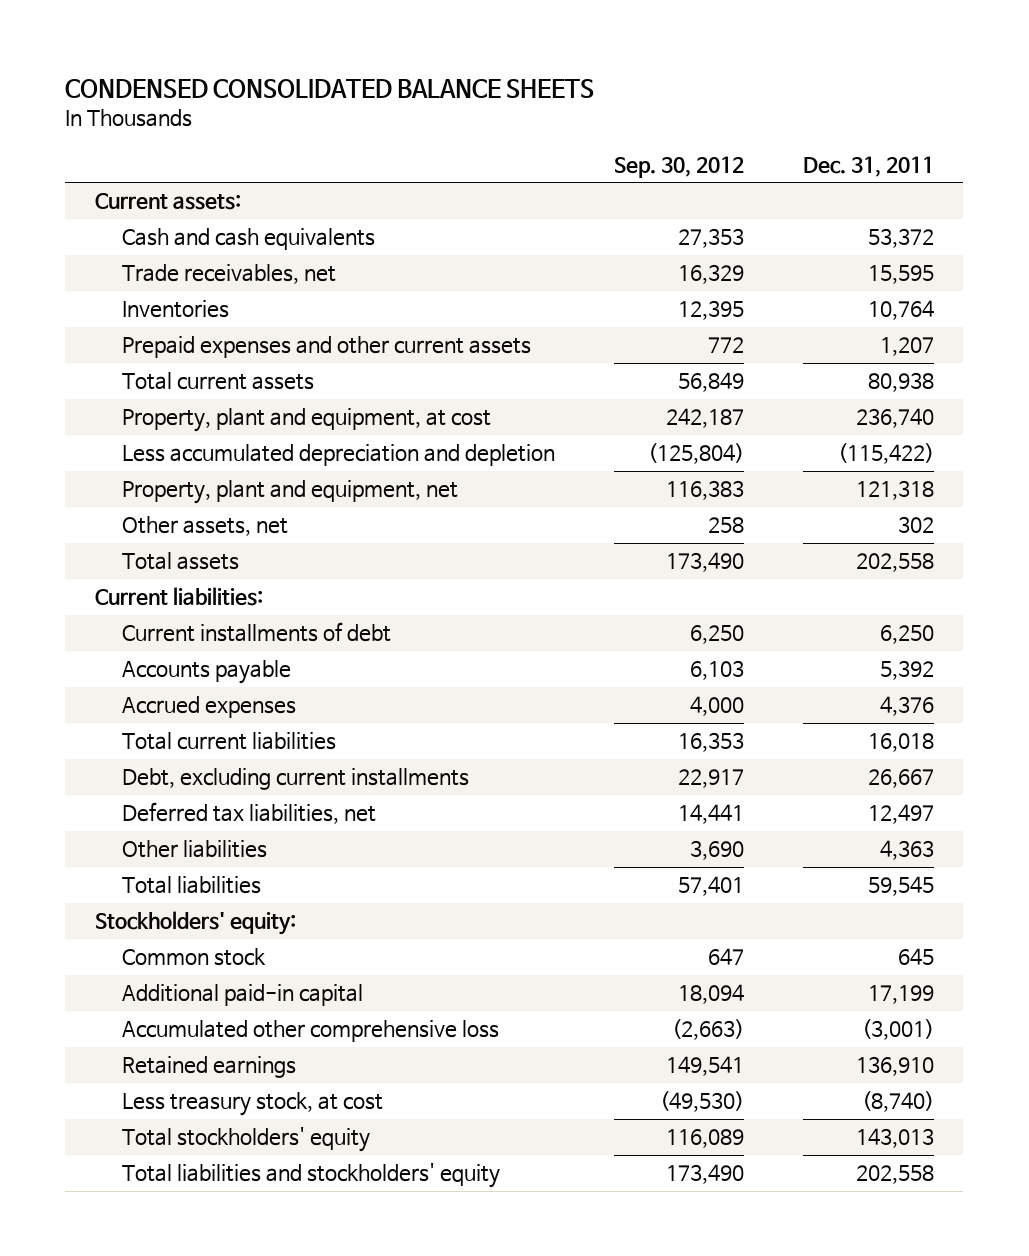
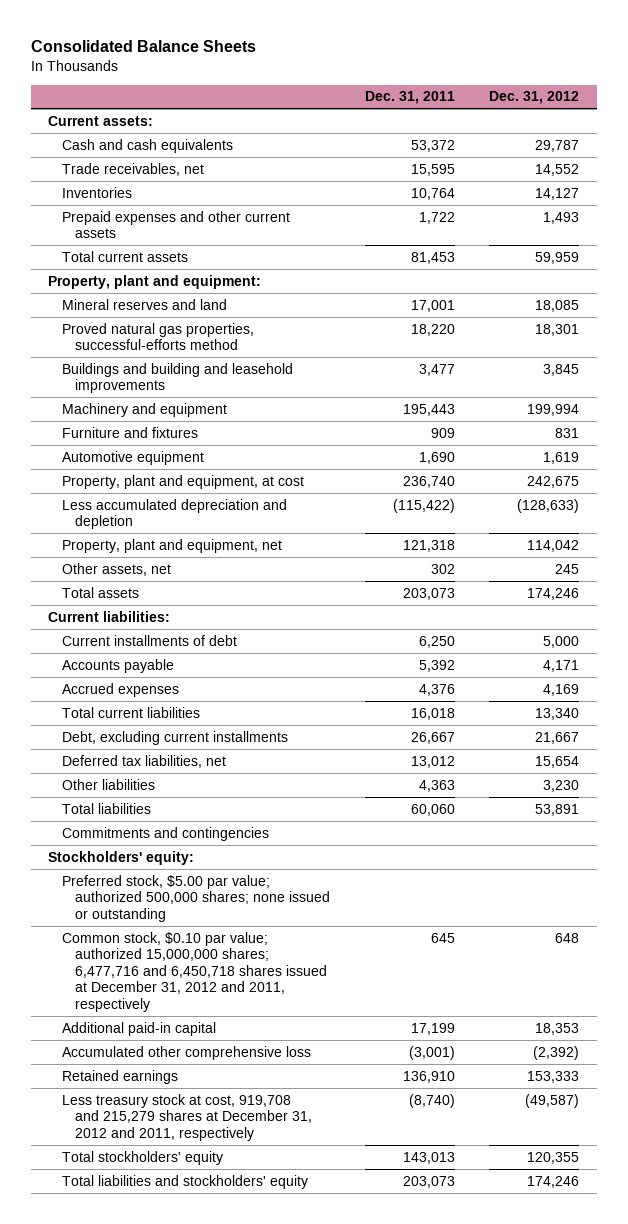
[65,79,595,99] CONDENSED CONSOLIDATED BALANCE SHEETS -> [30,40,256,53] Consolidated Balance Sheets
[614,155,745,178] Sep. 30, 2012 -> none
none -> [489,91,580,105] Dec. 31, 2012
[879,337,934,357] 1,207 -> [418,211,455,224] 1,722
[867,372,934,393] 80,938 -> [410,251,455,264] 81,453
none -> [48,274,262,289] Property, plant and equipment:
none -> [61,298,227,310] Mineral reserves and land
none -> [61,322,254,351] Proved natural gas properties, successful-efforts method
none -> [61,362,293,394] Buildings and building and leasehold improvements
none -> [61,402,227,417] Machinery and equipment
none -> [61,426,198,438] Furniture and fixtures
none -> [61,450,204,465] Automotive equipment
[855,553,934,573] 202,558 -> [402,587,455,600] 203,073
[867,804,934,825] 12,497 -> [410,755,455,768] 13,012
[867,876,934,897] 59,545 -> [410,803,455,816] 60,060
none -> [61,826,269,841] Commitments and contingencies
none -> [61,874,331,922] Preferred stock, $5.00 par value; authorized 500,000 shares; none issued or outstanding
[122,948,267,967] Common stock -> [61,931,328,1013] Common stock, $0.10 par value; authorized 15,000,000 shares; 6,477,716 and 6,450,718 shares issued at December 31, 2012 and 2011, respectively
[122,1092,384,1117] Less treasury stock, at cost -> [61,1093,313,1141] Less treasury stock at cost, 919,708 and 215,279 shares at December 31, 2012 and 2011, respectively
[855,1165,934,1185] 202,558 -> [402,1175,455,1188] 203,073

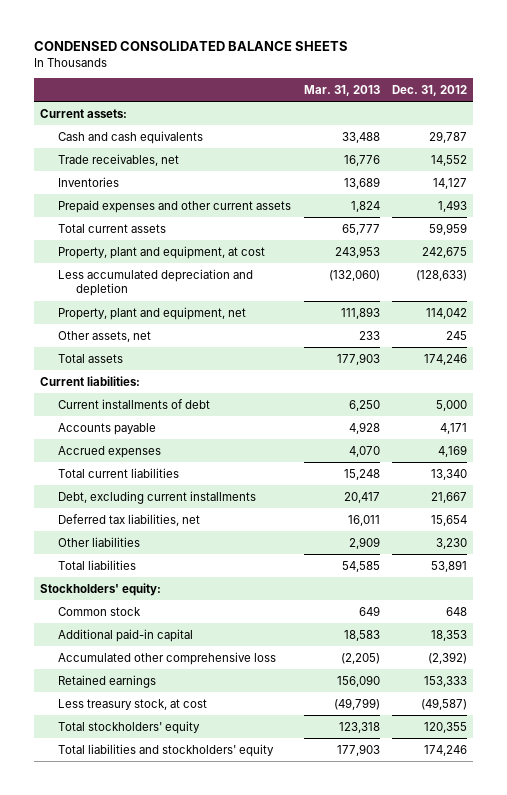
[30,40,256,53] Consolidated Balance Sheets -> [33,41,348,52] CONDENSED CONSOLIDATED BALANCE SHEETS
[364,91,455,105] Dec. 31, 2011 -> none
none -> [303,85,380,97] Mar. 31, 2013
[48,274,262,289] Property, plant and equipment: -> none
[61,298,227,310] Mineral reserves and land -> none
[61,322,254,351] Proved natural gas properties, successful-efforts method -> none
[61,362,293,394] Buildings and building and leasehold improvements -> none
[61,402,227,417] Machinery and equipment -> none
[61,426,198,438] Furniture and fixtures -> none
[61,450,204,465] Automotive equipment -> none
[61,826,269,841] Commitments and contingencies -> none
[61,874,331,922] Preferred stock, $5.00 par value; authorized 500,000 shares; none issued or outstanding -> none
[61,931,328,1013] Common stock, $0.10 par value; authorized 15,000,000 shares; 6,477,716 and 6,450,718 shares issued at December 31, 2012 and 2011, respectively -> [58,606,142,616] Common stock
[61,1093,313,1141] Less treasury stock at cost, 919,708 and 215,279 shares at December 31, 2012 and 2011, respectively -> [58,698,208,710] Less treasury stock, at cost

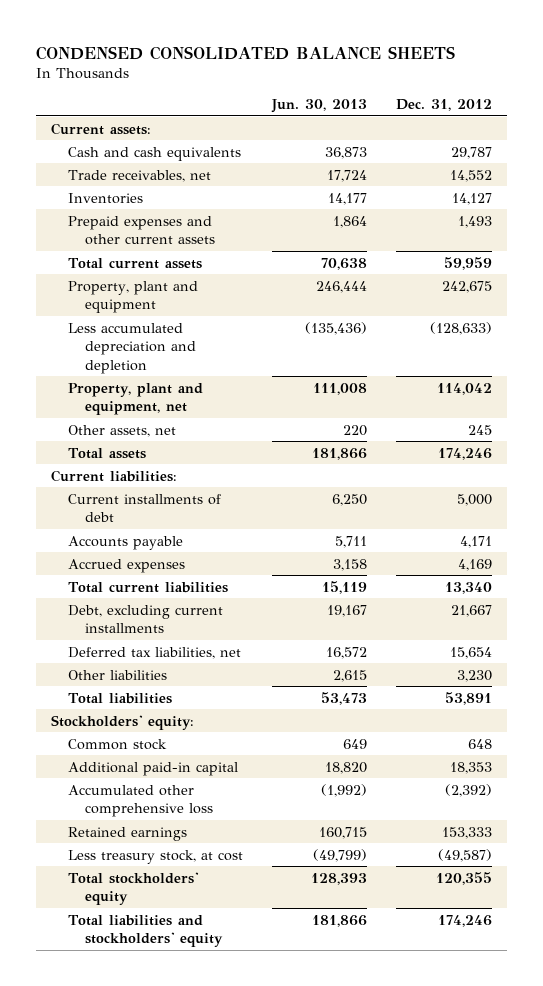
[303,85,380,97] Mar. 31, 2013 -> none
none -> [271,99,368,114] Jun. 30, 2013
[58,245,266,259] Property, plant and equipment, at cost -> [68,280,199,314] Property, plant and equipment

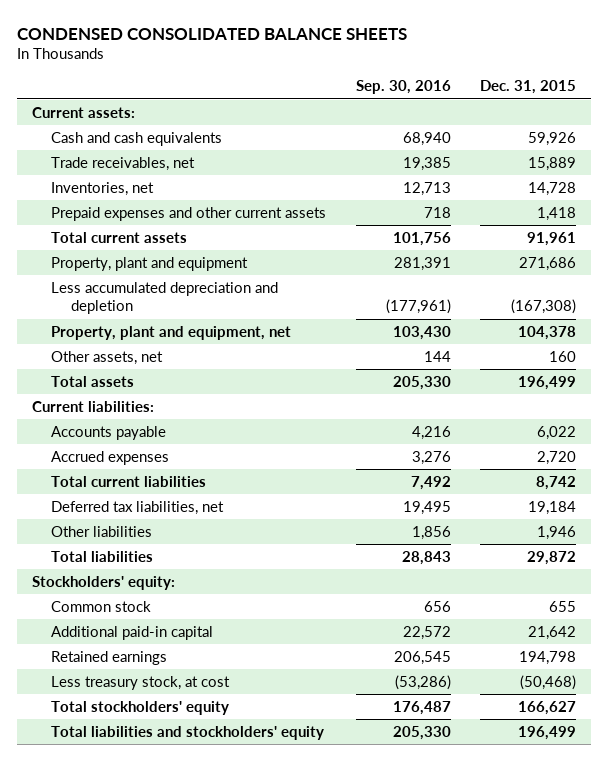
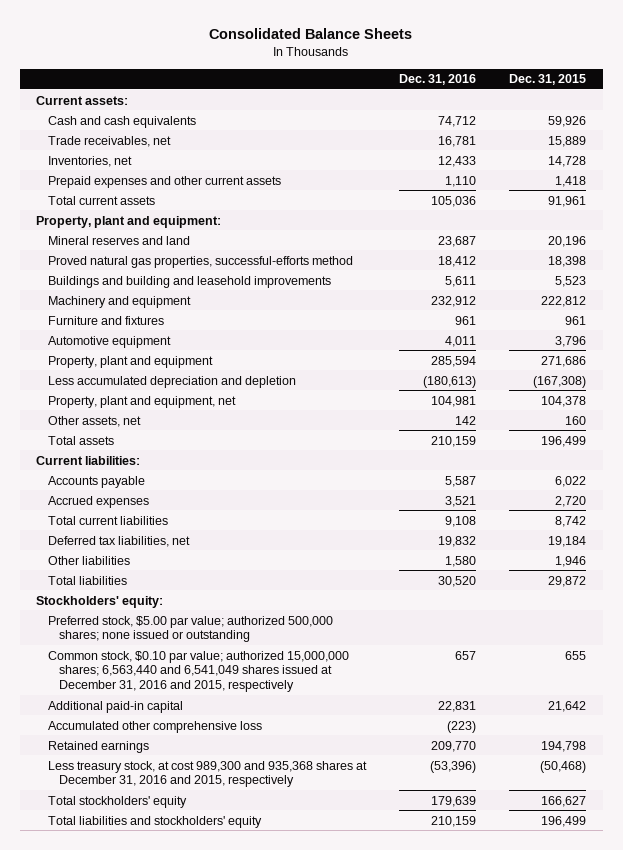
[17,27,408,40] CONDENSED CONSOLIDATED BALANCE SHEETS -> [209,28,413,40] Consolidated Balance Sheets
[355,80,451,95] Sep. 30, 2016 -> none
none -> [398,74,476,86] Dec. 31, 2016
none -> [36,215,222,228] Property, plant and equipment:
none -> [47,235,190,245] Mineral reserves and land
none -> [47,255,353,268] Proved natural gas properties, successful-efforts method
none -> [47,275,331,288] Buildings and building and leasehold improvements
none -> [47,295,191,308] Machinery and equipment
none -> [47,315,164,325] Furniture and fixtures
none -> [47,335,171,348] Automotive equipment
none -> [47,615,333,643] Preferred stock, $5.00 par value; authorized 500,000 shares; none issued or outstanding
[51,600,152,612] Common stock -> [47,650,349,693] Common stock, $0.10 par value; authorized 15,000,000 shares; 6,563,440 and 6,541,049 shares issued at December 31, 2016 and 2015, respectively
none -> [47,720,262,733] Accumulated other comprehensive loss
[51,675,231,690] Less treasury stock, at cost -> [47,760,367,788] Less treasury stock, at cost 989,300 and 935,368 shares at December 31, 2016 and 2015, respectively

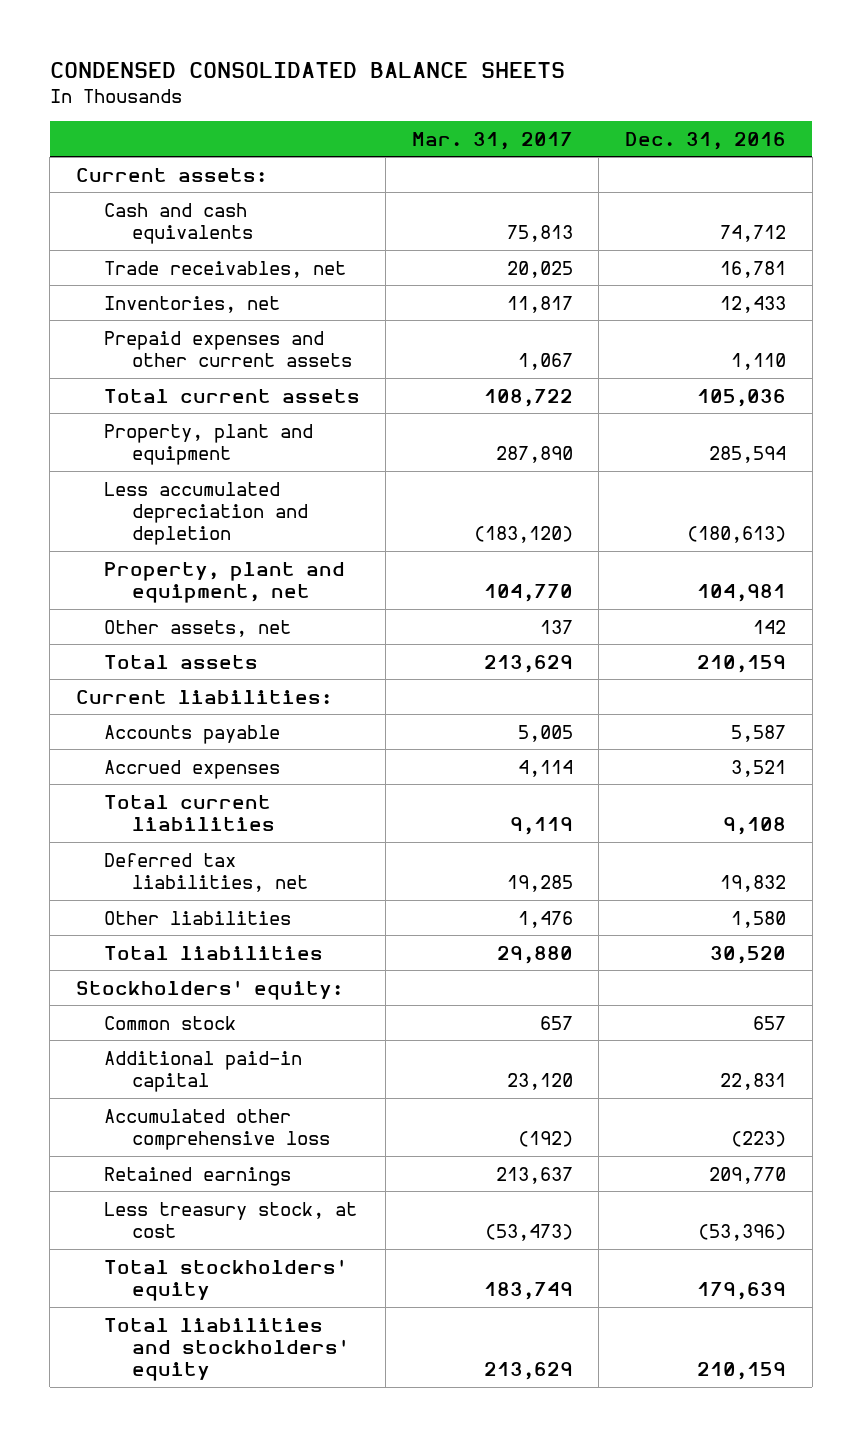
[209,28,413,40] Consolidated Balance Sheets -> [49,61,565,78] CONDENSED CONSOLIDATED BALANCE SHEETS
[509,74,587,86] Dec. 31, 2015 -> none
none -> [411,131,573,150] Mar. 31, 2017
[36,215,222,228] Property, plant and equipment: -> none
[47,235,190,245] Mineral reserves and land -> none
[47,255,353,268] Proved natural gas properties, successful-efforts method -> none
[47,275,331,288] Buildings and building and leasehold improvements -> none
[47,295,191,308] Machinery and equipment -> none
[47,315,164,325] Furniture and fixtures -> none
[47,335,171,348] Automotive equipment -> none
[47,615,333,643] Preferred stock, $5.00 par value; authorized 500,000 shares; none issued or outstanding -> none
[47,650,349,693] Common stock, $0.10 par value; authorized 15,000,000 shares; 6,563,440 and 6,541,049 shares issued at December 31, 2016 and 2015, respectively -> [103,1015,236,1030] Common stock
[47,760,367,788] Less treasury stock, at cost 989,300 and 935,368 shares at December 31, 2016 and 2015, respectively -> [103,1201,357,1238] Less treasury stock, at cost

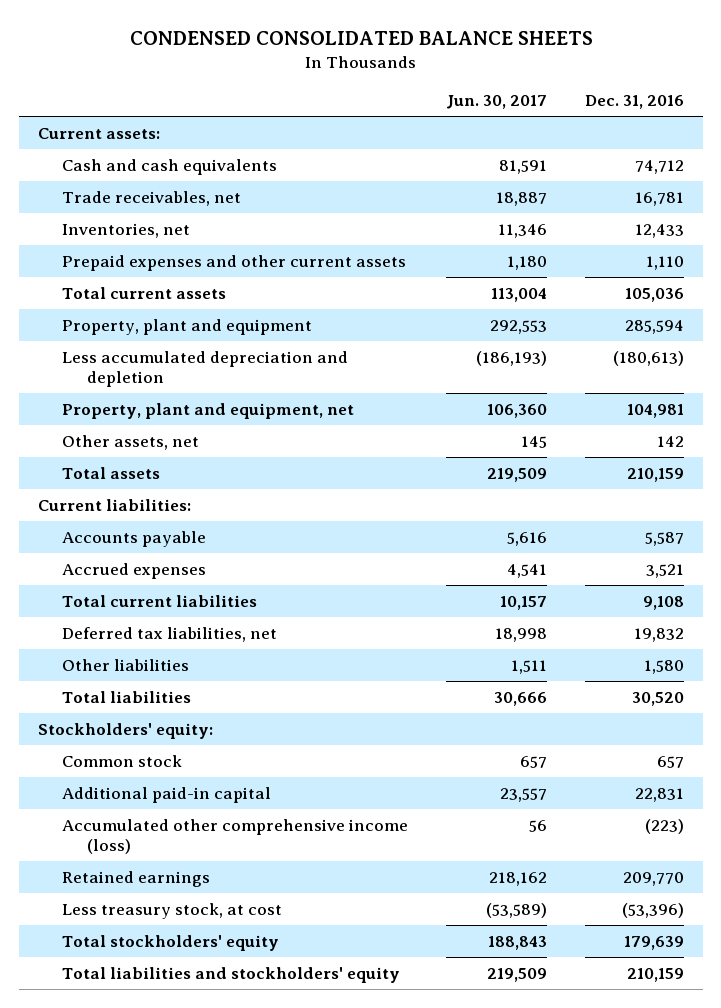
[411,131,573,150] Mar. 31, 2017 -> none
none -> [446,95,548,110] Jun. 30, 2017
[103,1108,331,1150] Accumulated other comprehensive loss -> [62,818,409,855] Accumulated other comprehensive income (loss)

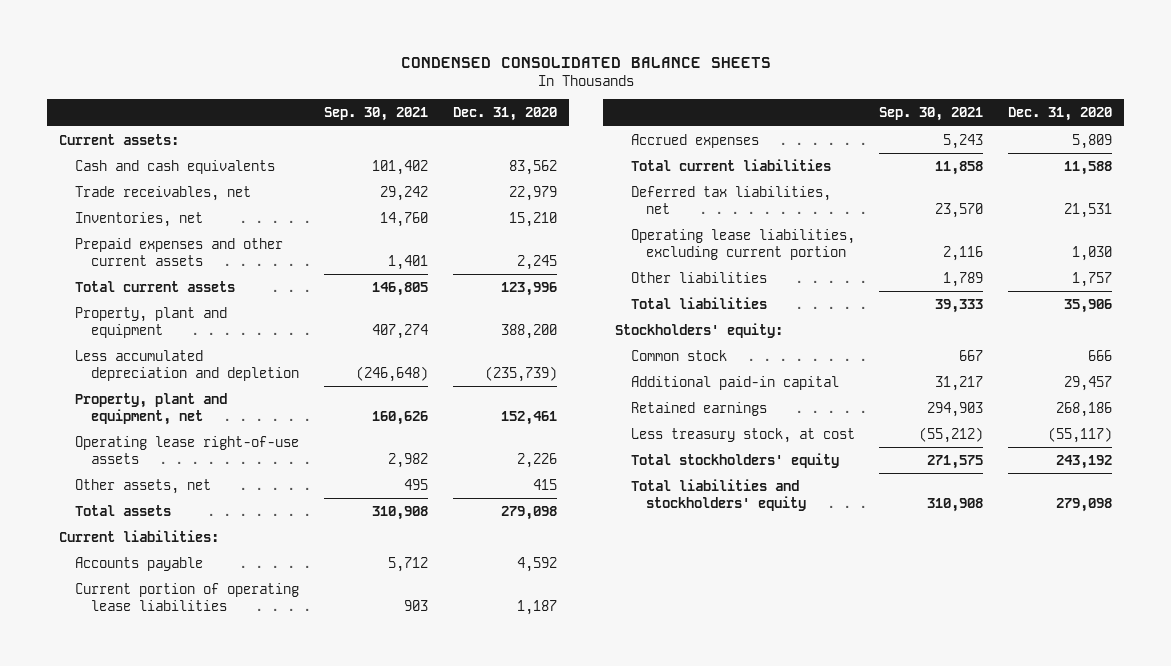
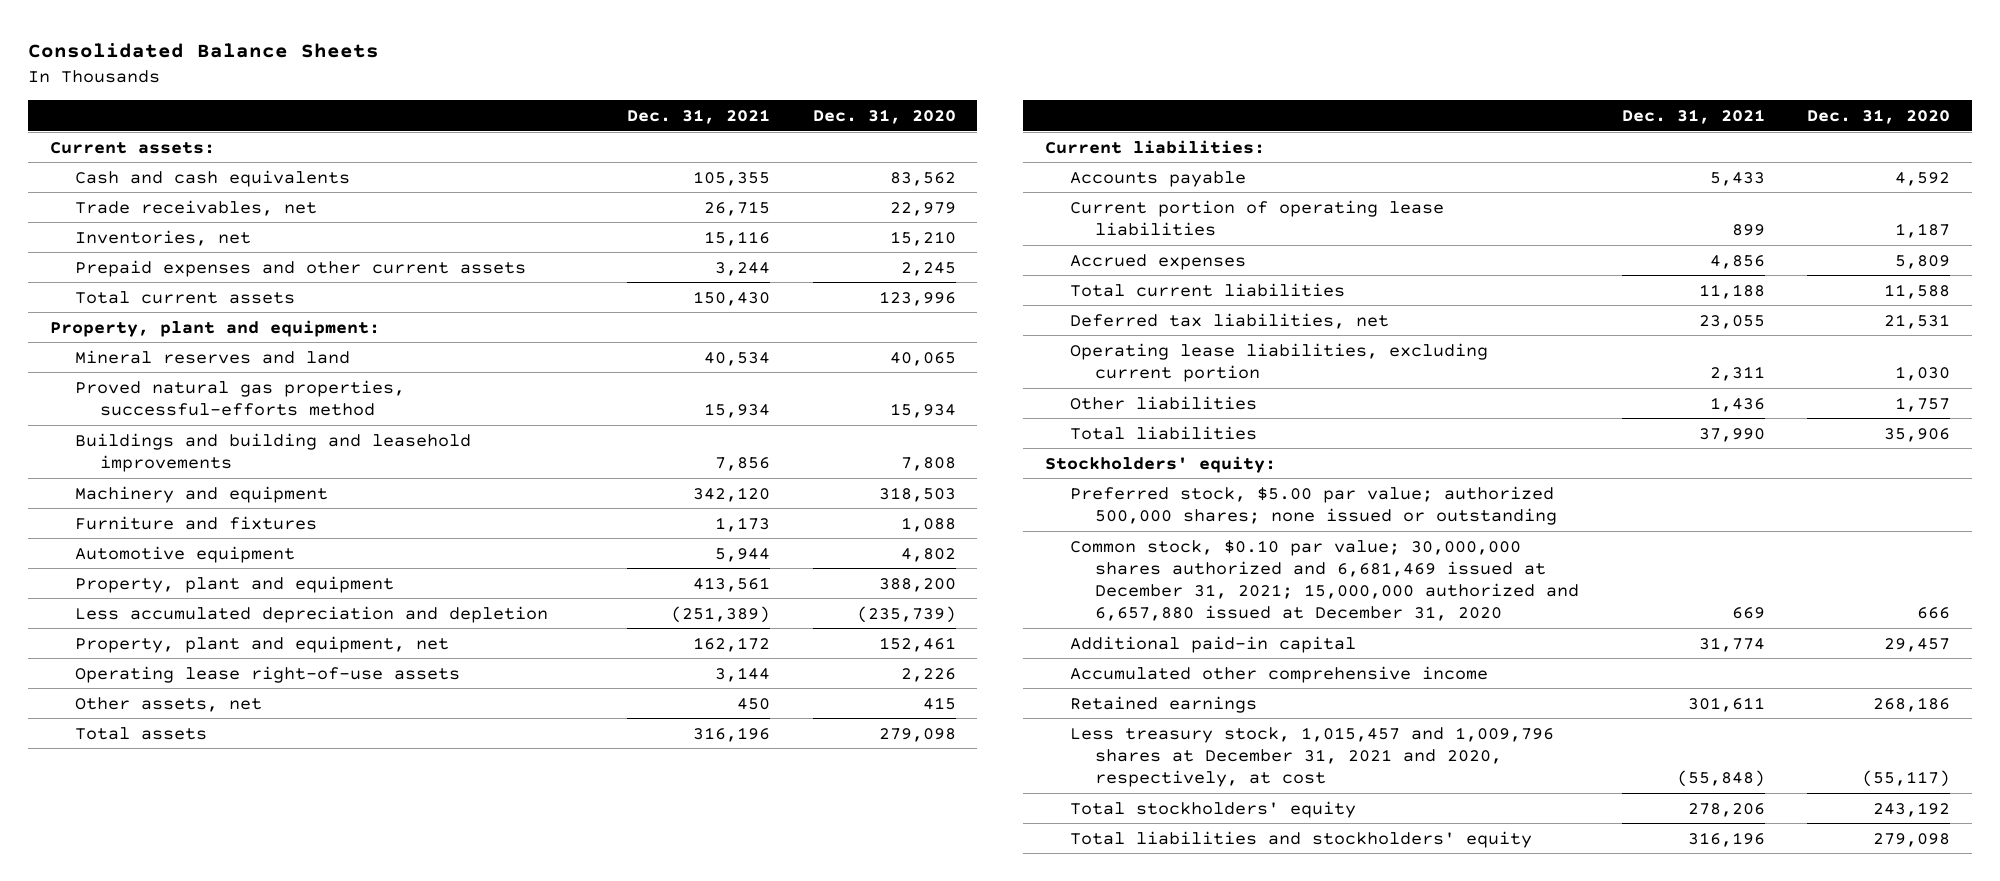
[400,56,771,68] CONDENSED CONSOLIDATED BALANCE SHEETS -> [28,42,380,58] Consolidated Balance Sheets
[323,107,428,122] Sep. 30, 2021 -> none
none -> [626,108,770,124] Dec. 31, 2021
none -> [49,319,380,337] Property, plant and equipment:
none -> [74,349,350,364] Mineral reserves and land
none -> [74,379,405,416] Proved natural gas properties, successful-efforts method
none -> [74,432,471,472] Buildings and building and leasehold improvements
none -> [74,485,328,503] Machinery and equipment
none -> [74,515,317,530] Furniture and fixtures
none -> [74,545,295,563] Automotive equipment
none -> [1069,485,1557,525] Preferred stock, $5.00 par value; authorized 500,000 shares; none issued or outstanding
[630,349,727,361] Common stock -> [1069,539,1579,622] Common stock, $0.10 par value; 30,000,000 shares authorized and 6,681,469 issued at December 31, 2021; 15,000,000 authorized and 6,657,880 issued at December 31, 2020
none -> [1069,665,1488,683] Accumulated other comprehensive income
[630,427,855,443] Less treasury stock, at cost -> [1069,726,1554,787] Less treasury stock, 1,015,457 and 1,009,796 shares at December 31, 2021 and 2020, respectively, at cost

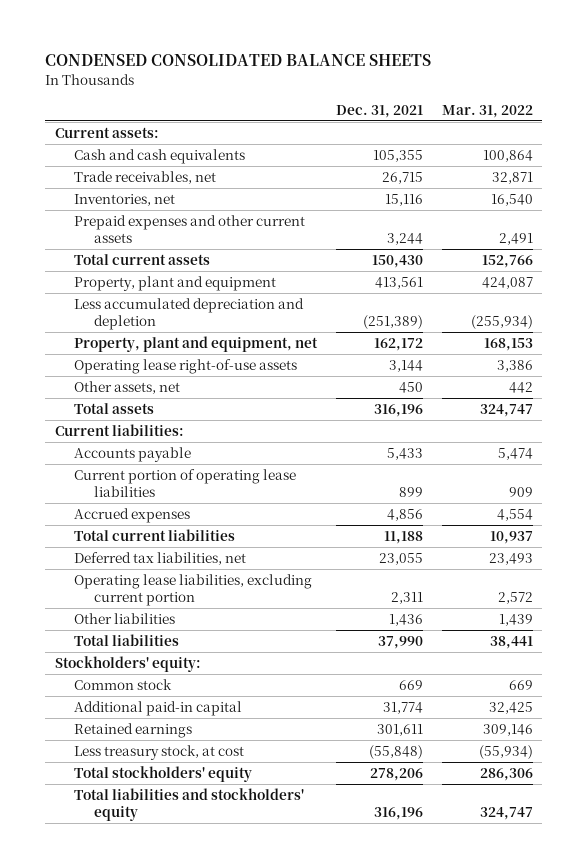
[28,42,380,58] Consolidated Balance Sheets -> [45,54,432,67] CONDENSED CONSOLIDATED BALANCE SHEETS
[812,108,956,124] Dec. 31, 2020 -> none
none -> [441,104,533,118] Mar. 31, 2022
[49,319,380,337] Property, plant and equipment: -> none
[74,349,350,364] Mineral reserves and land -> none
[74,379,405,416] Proved natural gas properties, successful-efforts method -> none
[74,432,471,472] Buildings and building and leasehold improvements -> none
[74,485,328,503] Machinery and equipment -> none
[74,515,317,530] Furniture and fixtures -> none
[74,545,295,563] Automotive equipment -> none
[1069,485,1557,525] Preferred stock, $5.00 par value; authorized 500,000 shares; none issued or outstanding -> none
[1069,539,1579,622] Common stock, $0.10 par value; 30,000,000 shares authorized and 6,681,469 issued at December 31, 2021; 15,000,000 authorized and 6,657,880 issued at December 31, 2020 -> [74,679,173,691] Common stock
[1069,665,1488,683] Accumulated other comprehensive income -> none
[1069,726,1554,787] Less treasury stock, 1,015,457 and 1,009,796 shares at December 31, 2021 and 2020, respectively, at cost -> [74,745,245,761] Less treasury stock, at cost

